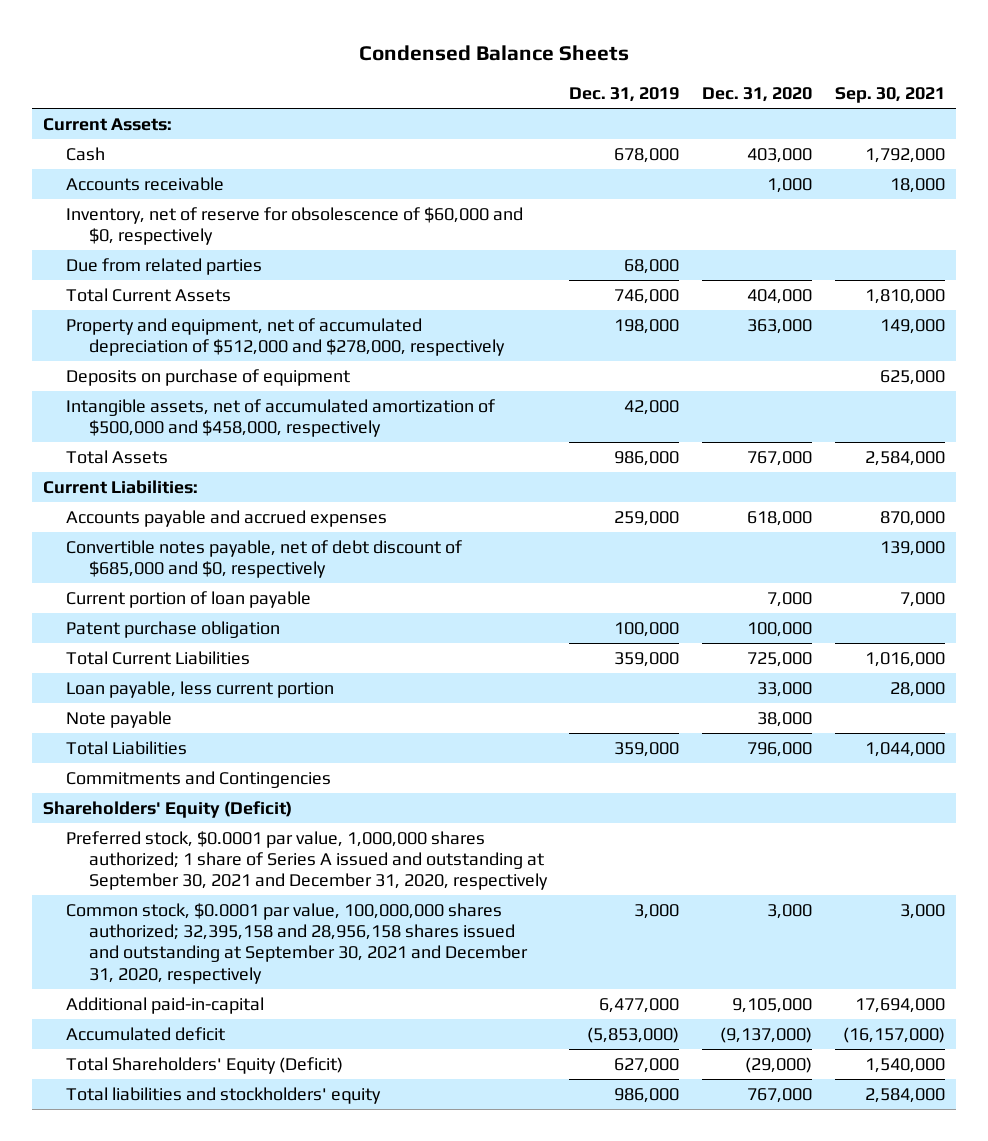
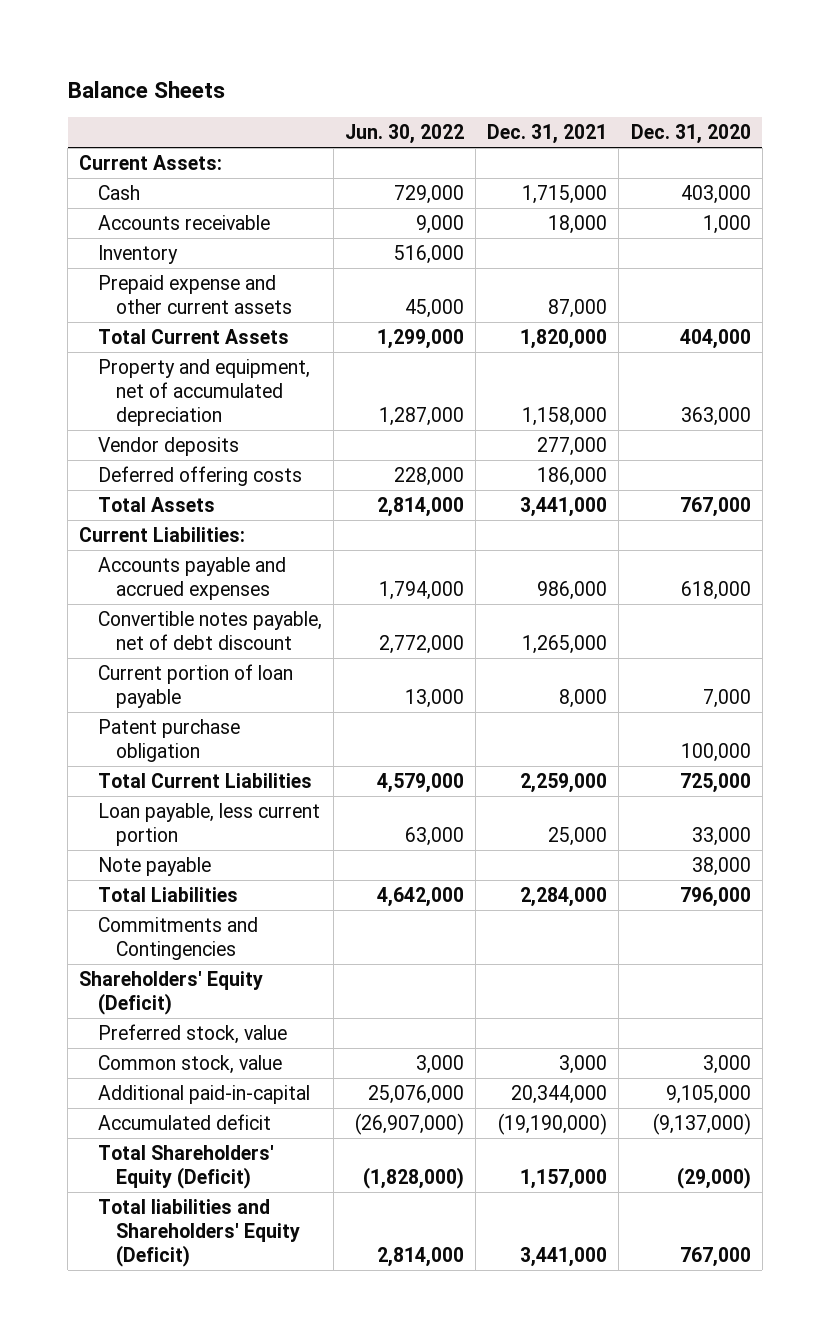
[359,45,630,62] Condensed Balance Sheets -> [67,80,225,98] Balance Sheets
[569,87,680,103] Dec. 31, 2019 -> none
[834,87,945,104] Sep. 30, 2021 -> none
none -> [344,124,464,145] Jun. 30, 2022
none -> [487,124,608,145] Dec. 31, 2021
[66,257,263,275] Due from related parties -> none
[66,206,524,246] Inventory, net of reserve for obsolescence of $60,000 and $0, respectively -> [97,244,178,264] Inventory
none -> [97,274,292,315] Prepaid expense and other current assets
[66,398,496,438] Intangible assets, net of accumulated amortization of $500,000 and $458,000, respectively -> none
[66,317,505,357] Property and equipment, net of accumulated depreciation of $512,000 and $278,000, respectively -> [97,358,310,427] Property and equipment, net of accumulated depreciation
[66,368,351,386] Deposits on purchase of equipment -> [97,436,239,456] Vendor deposits
none -> [97,465,302,486] Deferred offering costs
[66,539,463,579] Convertible notes payable, net of debt discount of $685,000 and $0, respectively -> [97,610,322,651] Convertible notes payable, net of debt discount
[66,830,548,891] Preferred stock, $0.0001 par value, 1,000,000 shares authorized; 1 share of Series A issued and outstanding at September 30, 2021 and December 31, 2020, respectively -> [97,1023,287,1044] Preferred stock, value
[66,902,528,984] Common stock, $0.0001 par value, 100,000,000 shares authorized; 32,395,158 and 28,956,158 shares issued and outstanding at September 30, 2021 and December 31, 2020, respectively -> [97,1054,282,1074] Common stock, value
[66,1086,382,1104] Total liabilities and stockholders' equity -> [97,1198,300,1268] Total liabilities and Shareholders' Equity (Deficit)

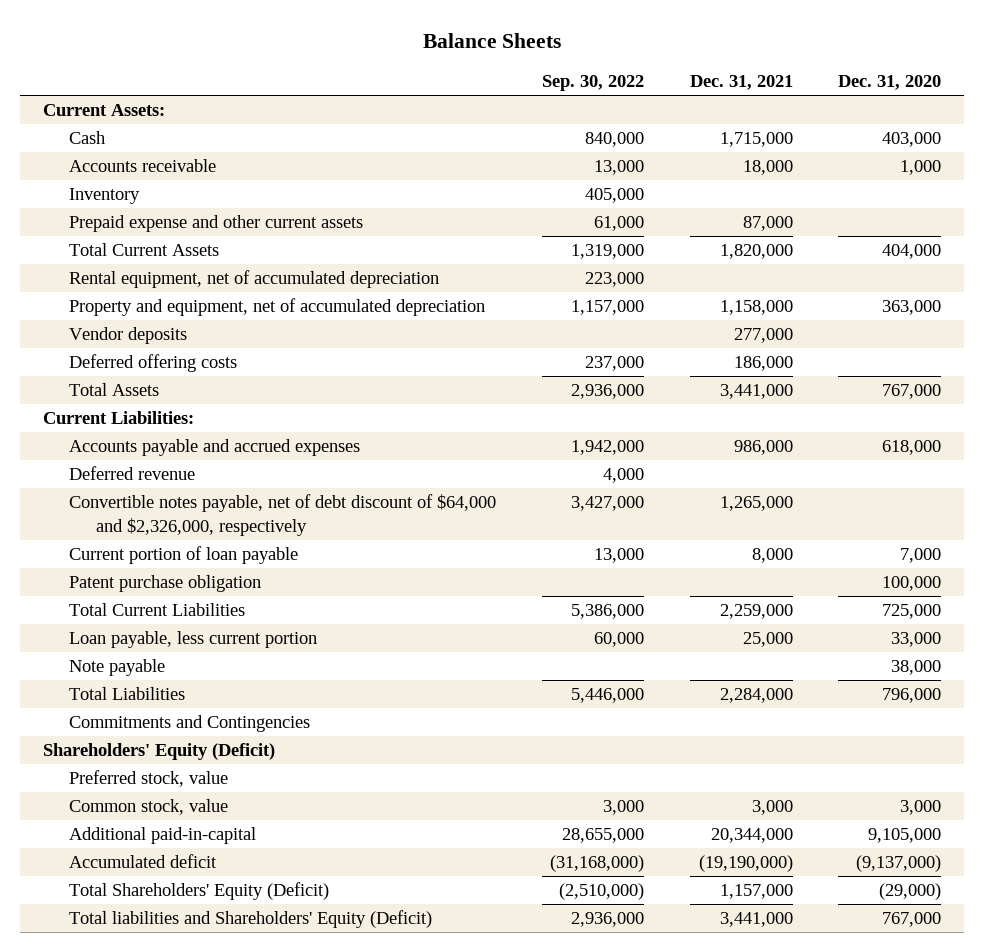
[344,124,464,145] Jun. 30, 2022 -> none
none -> [541,75,644,92] Sep. 30, 2022
none -> [69,270,440,289] Rental equipment, net of accumulated depreciation
none -> [69,466,196,481] Deferred revenue
[97,610,322,651] Convertible notes payable, net of debt discount -> [69,494,497,536] Convertible notes payable, net of debt discount of $64,000 and $2,326,000, respectively

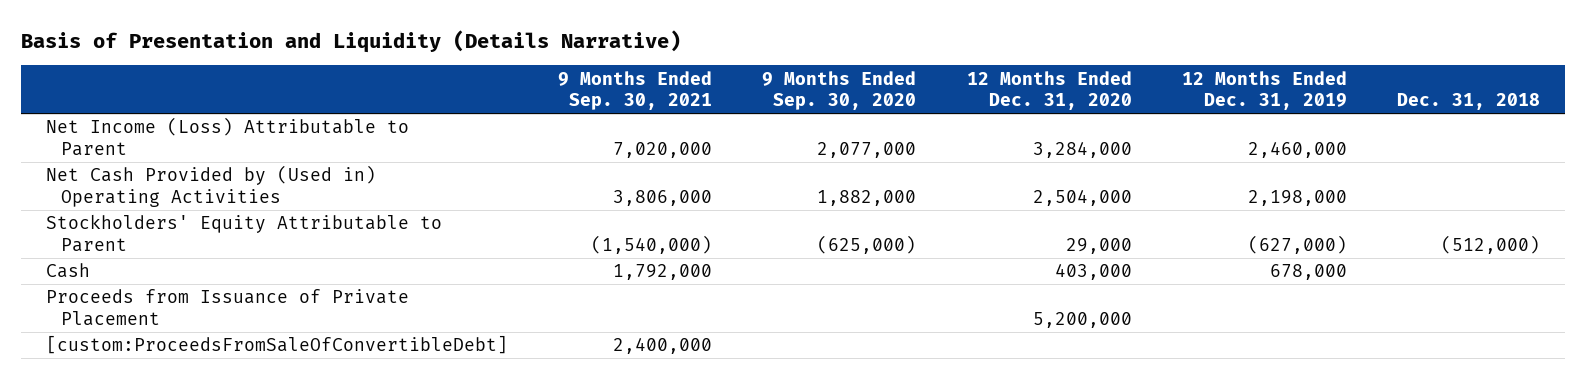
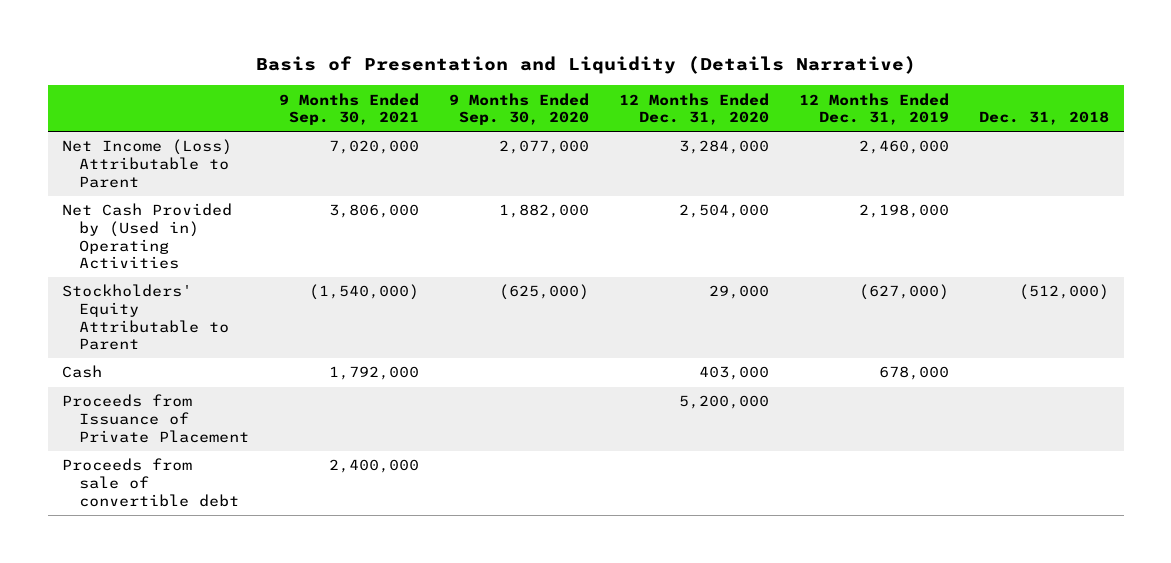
[45,335,508,355] [custom:ProceedsFromSaleOfConvertibleDebt] -> [62,458,239,507] Proceeds from sale of convertible debt

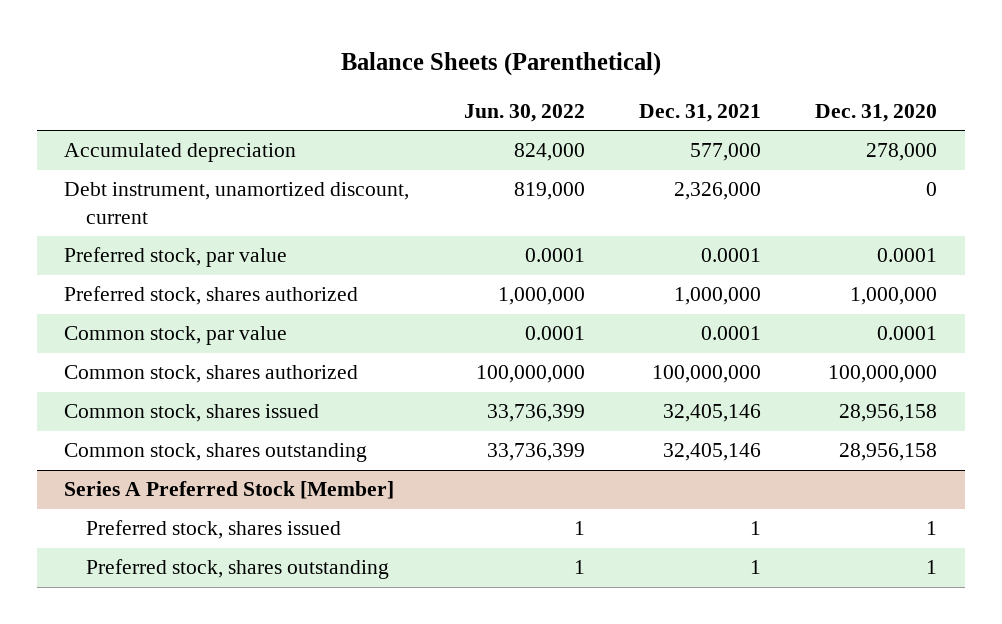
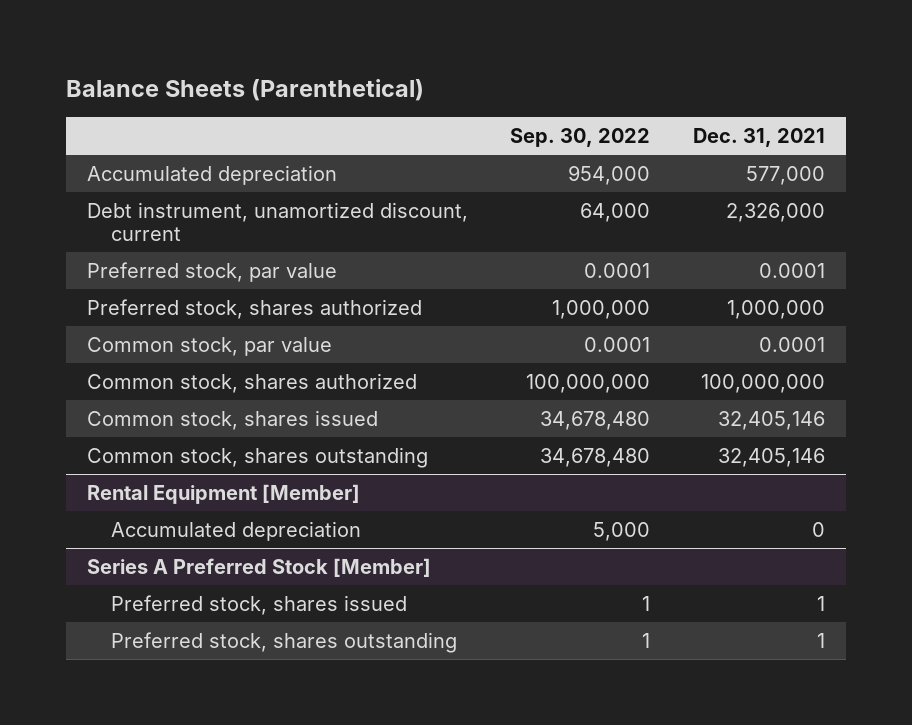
[463,103,585,122] Jun. 30, 2022 -> none
[815,103,938,122] Dec. 31, 2020 -> none
none -> [510,128,651,148] Sep. 30, 2022
none -> [86,483,360,504] Rental Equipment [Member]
none -> [111,520,362,541] Accumulated depreciation

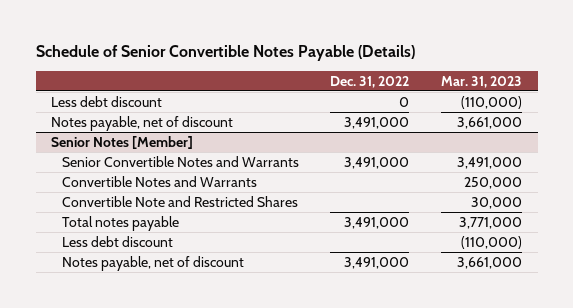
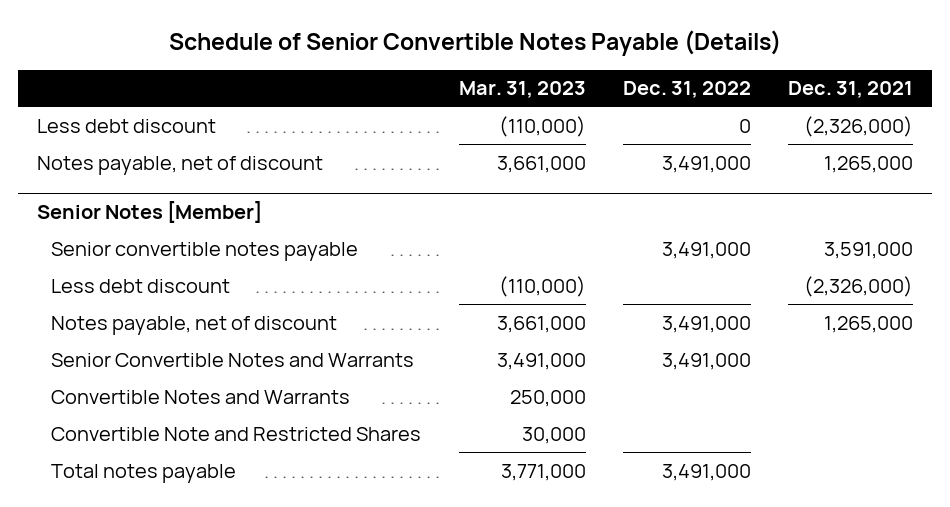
none -> [788,81,914,99] Dec. 31, 2021
none -> [51,241,359,261] Senior convertible notes payable
[61,235,173,247] Less debt discount -> [51,278,231,293] Less debt discount
[61,255,244,271] Notes payable, net of discount -> [51,315,338,335] Notes payable, net of discount

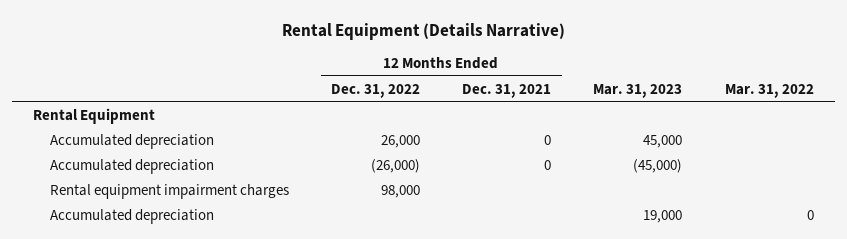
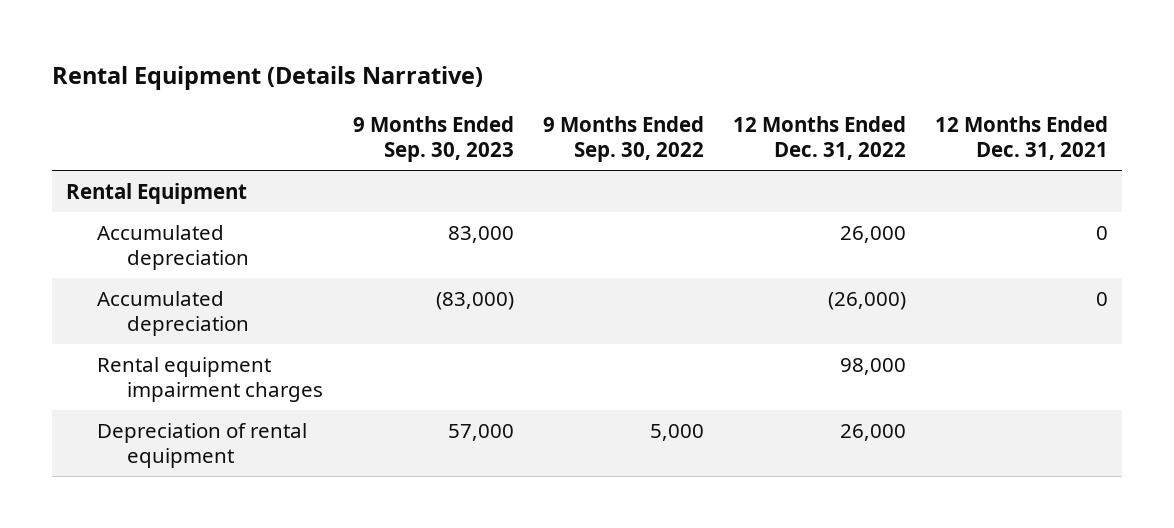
[593,83,683,98] Mar. 31, 2023 -> none
[724,83,814,98] Mar. 31, 2022 -> none
none -> [352,115,514,163] 9 Months Ended Sep. 30, 2023
none -> [542,115,704,163] 9 Months Ended Sep. 30, 2022
[49,208,214,224] Accumulated depreciation -> none
none -> [96,422,307,469] Depreciation of rental equipment

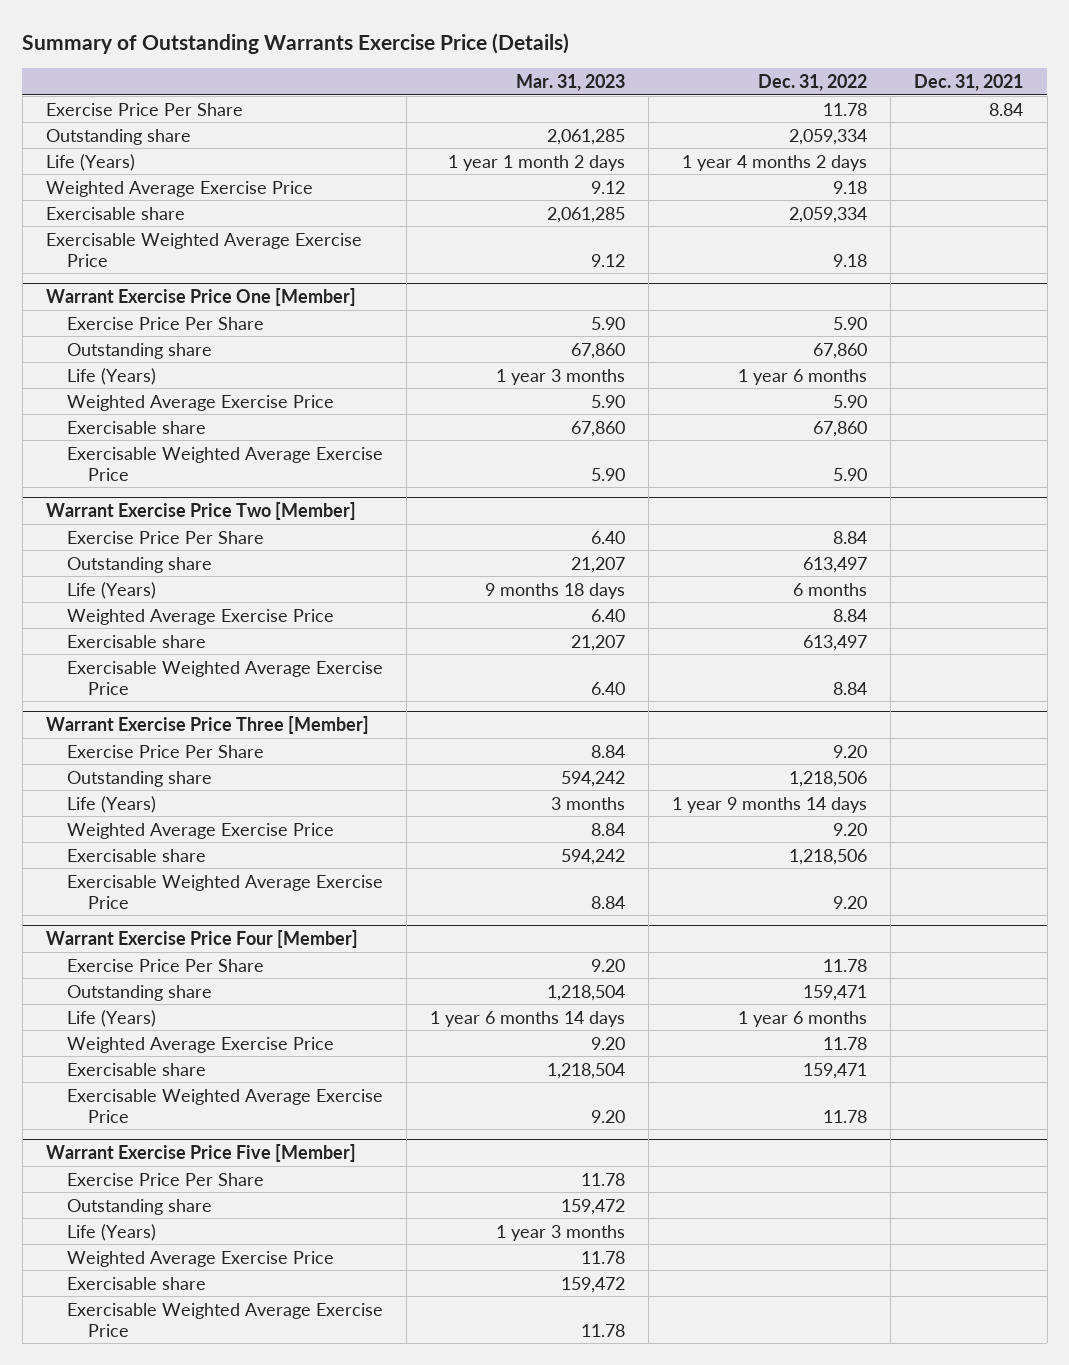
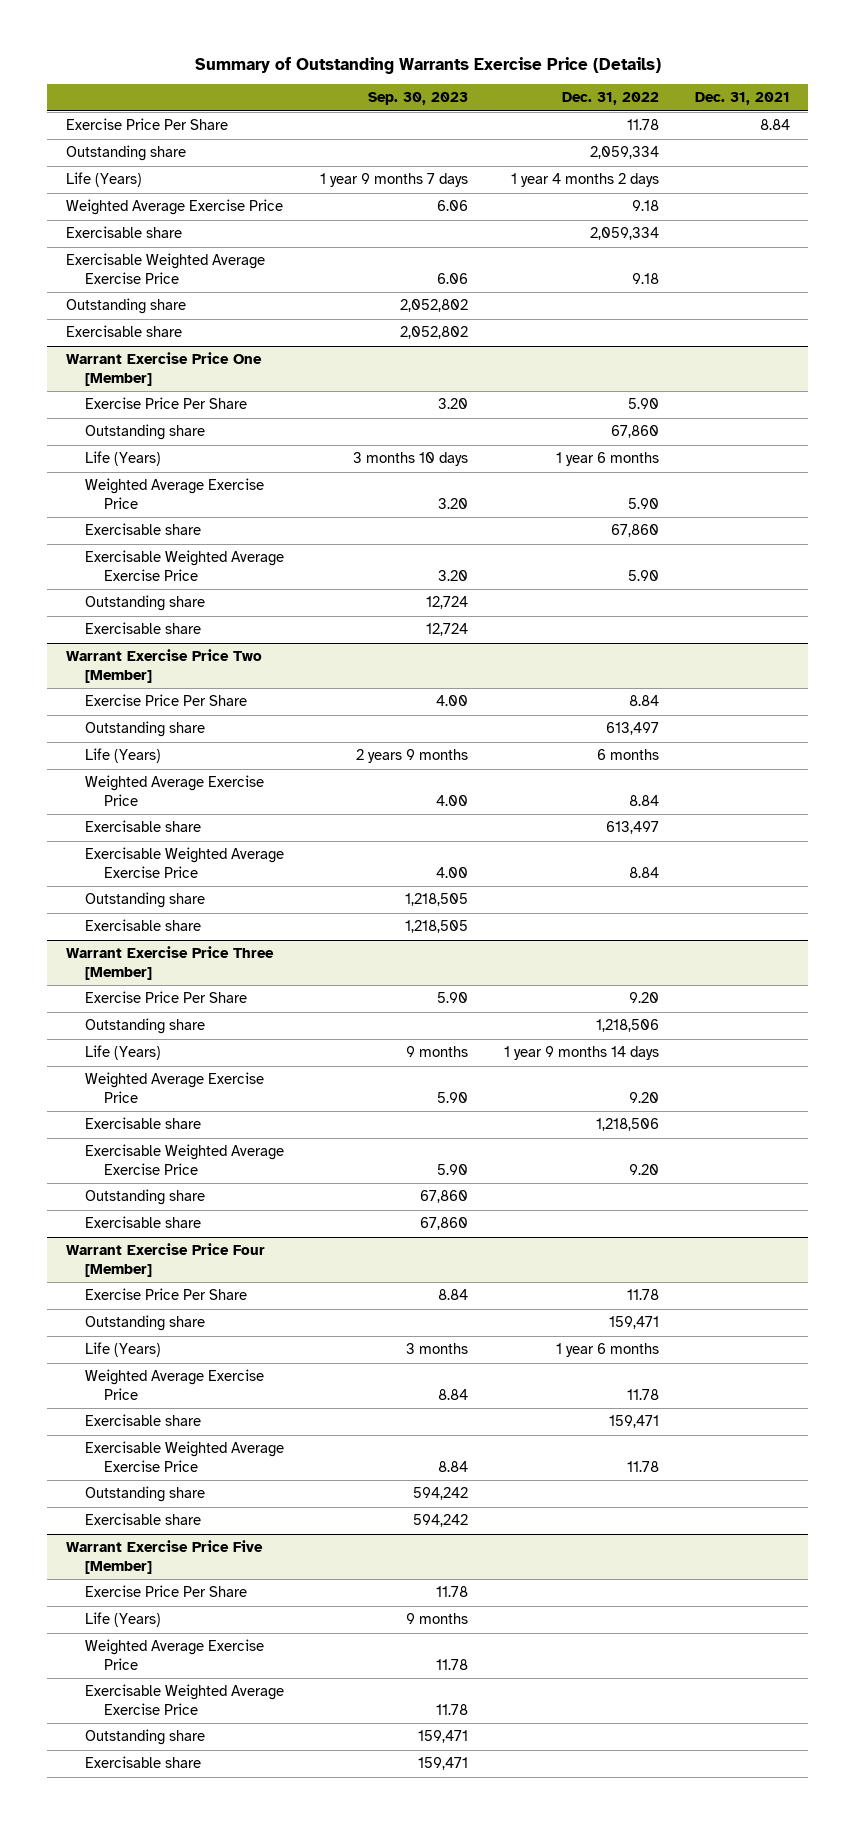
[516,73,626,91] Mar. 31, 2023 -> none
none -> [368,92,469,106] Sep. 30, 2023
none -> [65,298,186,315] Outstanding share
none -> [65,325,182,338] Exercisable share
none -> [84,595,205,612] Outstanding share
none -> [84,622,201,635] Exercisable share
none -> [84,892,205,909] Outstanding share
none -> [84,919,201,932] Exercisable share
none -> [84,1189,205,1206] Outstanding share
none -> [84,1216,201,1229] Exercisable share
none -> [84,1486,205,1503] Outstanding share
none -> [84,1513,201,1526] Exercisable share
[67,1198,213,1215] Outstanding share -> [84,1729,205,1746] Outstanding share
[67,1276,207,1290] Exercisable share -> [84,1756,201,1769] Exercisable share

